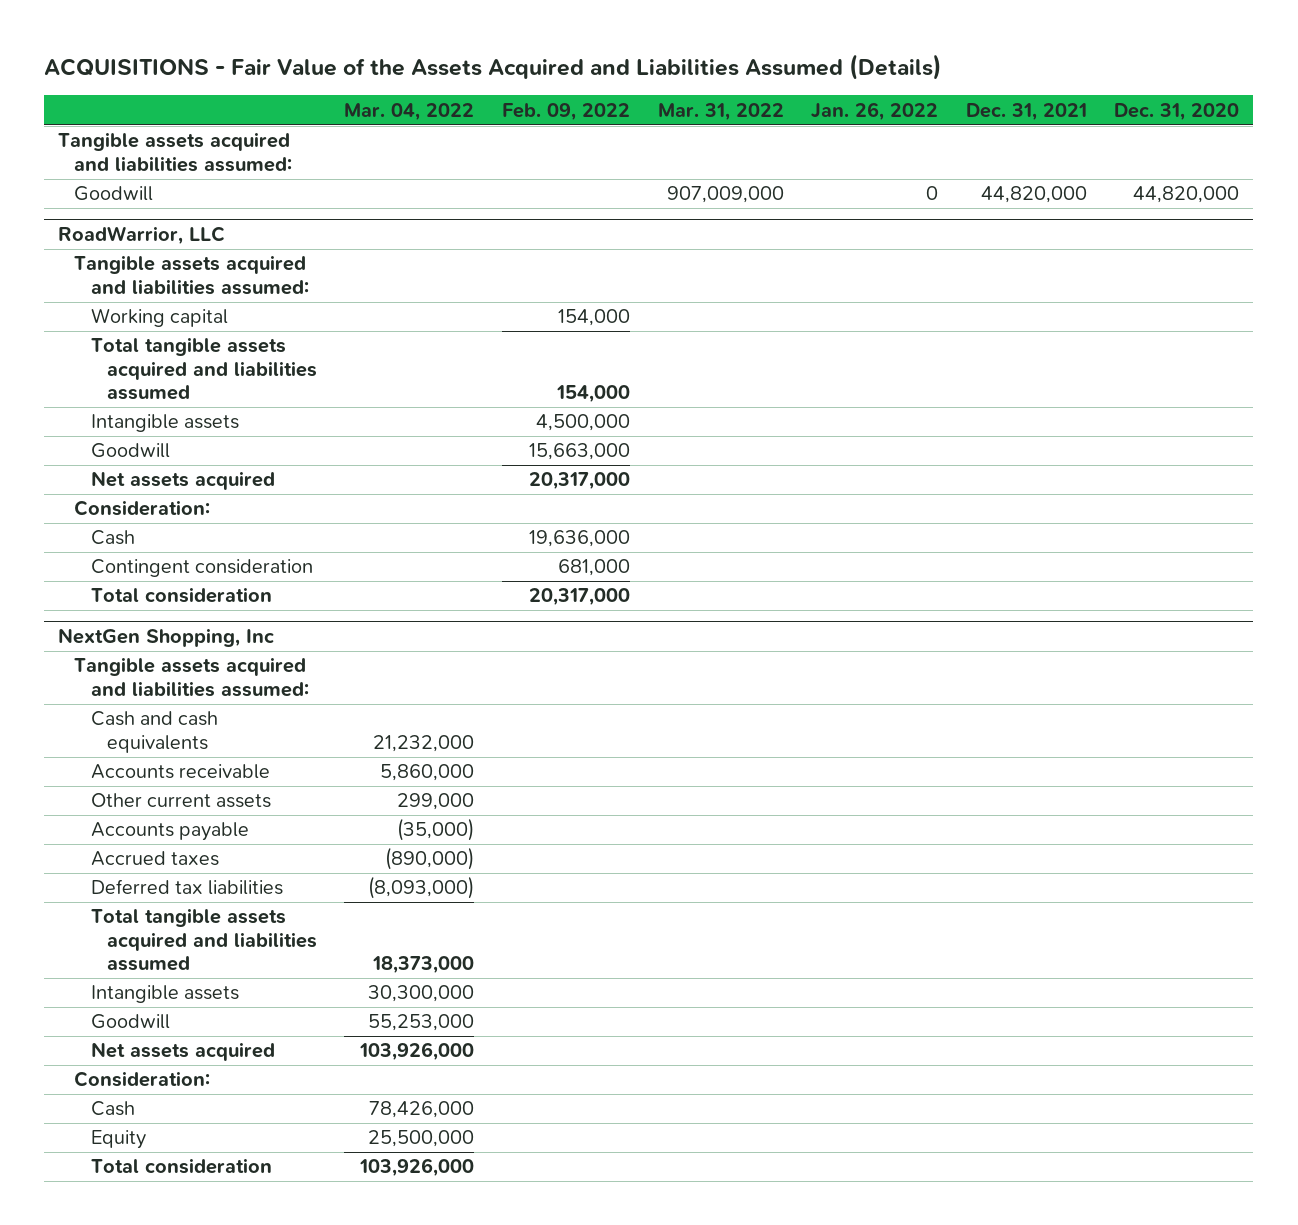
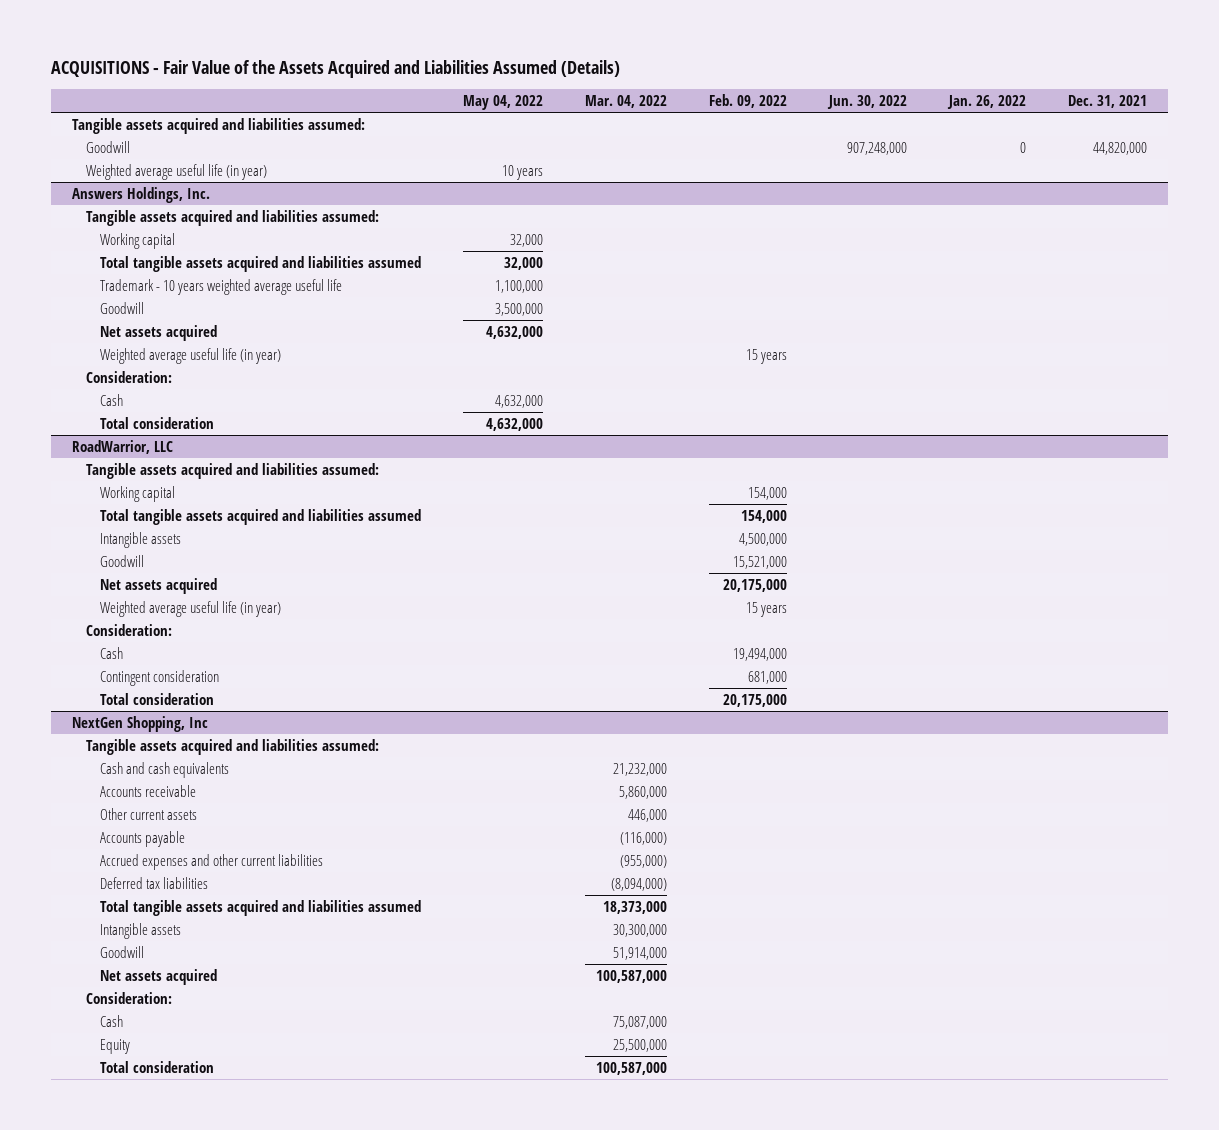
[657,102,784,121] Mar. 31, 2022 -> none
[1114,102,1240,121] Dec. 31, 2020 -> none
none -> [462,95,543,111] May 04, 2022
none -> [827,95,908,110] Jun. 30, 2022
none -> [85,163,267,180] Weighted average useful life (in year)
none -> [71,186,210,203] Answers Holdings, Inc.
none -> [85,209,379,226] Tangible assets acquired and liabilities assumed:
none -> [99,232,175,249] Working capital
none -> [99,255,421,272] Total tangible assets acquired and liabilities assumed
none -> [99,278,342,295] Trademark - 10 years weighted average useful life
none -> [99,301,144,314] Goodwill
none -> [99,324,217,341] Net assets acquired
none -> [99,347,281,364] Weighted average useful life (in year)
none -> [85,370,172,383] Consideration:
none -> [99,393,123,406] Cash
none -> [99,416,214,429] Total consideration
[528,443,630,461] 15,663,000 -> [732,555,787,569] 15,521,000
[528,472,630,491] 20,317,000 -> [722,578,787,592] 20,175,000
none -> [99,600,281,617] Weighted average useful life (in year)
[528,530,630,548] 19,636,000 -> [732,647,787,661] 19,494,000
[528,588,630,607] 20,317,000 -> [722,693,787,707] 20,175,000
[90,851,219,867] Accrued taxes -> none
[397,793,475,811] 299,000 -> [627,808,667,822] 446,000
[397,818,475,842] (35,000) -> [619,831,667,845] (116,000)
none -> [99,853,323,870] Accrued expenses and other current liabilities
[368,876,475,900] (8,093,000) -> [610,877,667,891] (8,094,000)
[368,1014,475,1032] 55,253,000 -> [612,946,667,960] 51,914,000
[359,1042,475,1062] 103,926,000 -> [595,969,667,983] 100,587,000
[369,1101,475,1119] 78,426,000 -> [612,1015,667,1029] 75,087,000
[359,1158,475,1178] 103,926,000 -> [595,1061,667,1075] 100,587,000

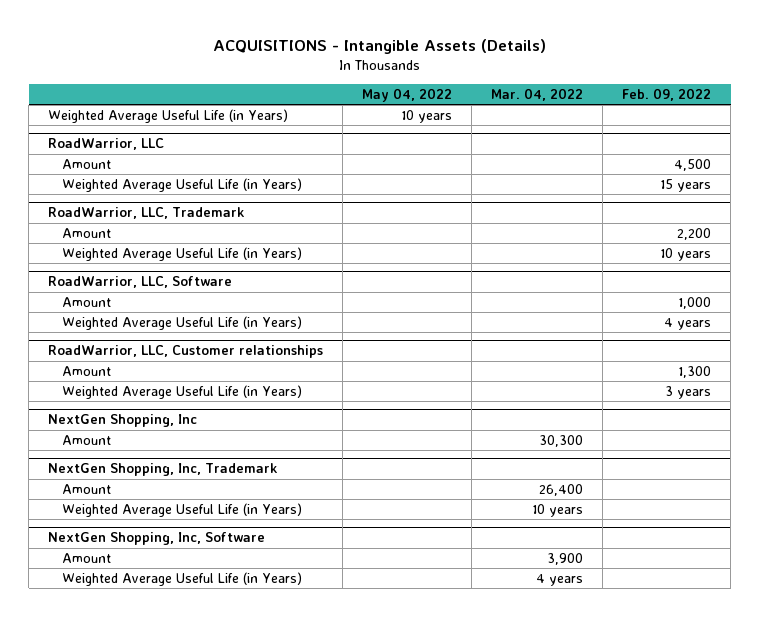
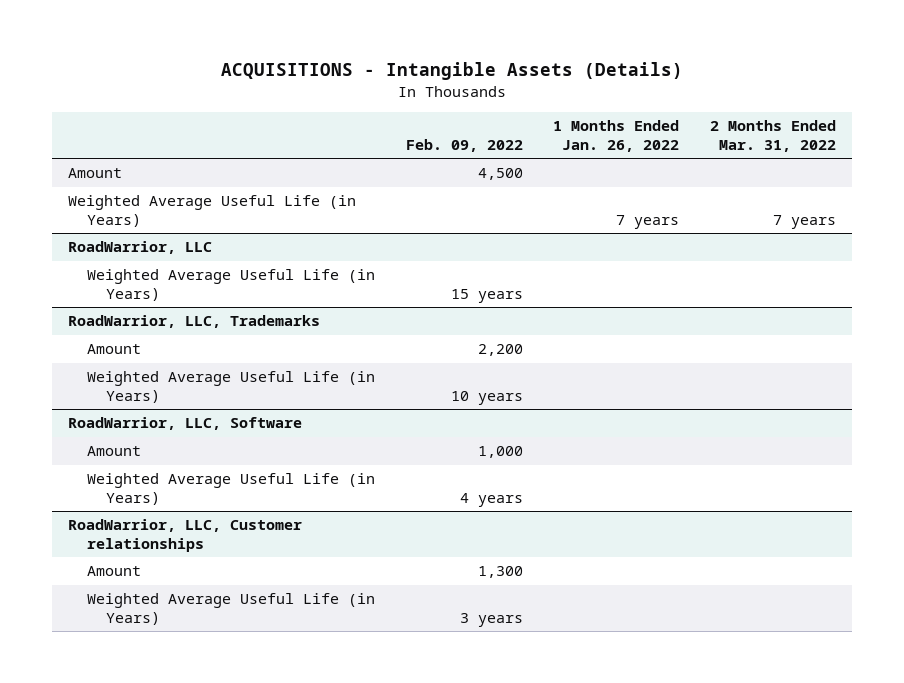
[362,87,453,102] May 04, 2022 -> none
[491,87,584,101] Mar. 04, 2022 -> none
none -> [553,120,680,152] 1 Months Ended Jan. 26, 2022
none -> [710,120,837,152] 2 Months Ended Mar. 31, 2022
none -> [67,168,122,179] Amount
[61,158,111,169] Amount -> none
[48,207,246,220] RoadWarrior, LLC, Trademark -> [67,315,320,329] RoadWarrior, LLC, Trademarks
[48,414,198,428] NextGen Shopping, Inc -> none
[61,434,111,445] Amount -> none
[48,463,279,477] NextGen Shopping, Inc, Trademark -> none
[61,483,111,494] Amount -> none
[61,502,302,517] Weighted Average Useful Life (in Years) -> none
[48,532,266,546] NextGen Shopping, Inc, Software -> none
[61,552,111,563] Amount -> none
[61,571,302,586] Weighted Average Useful Life (in Years) -> none

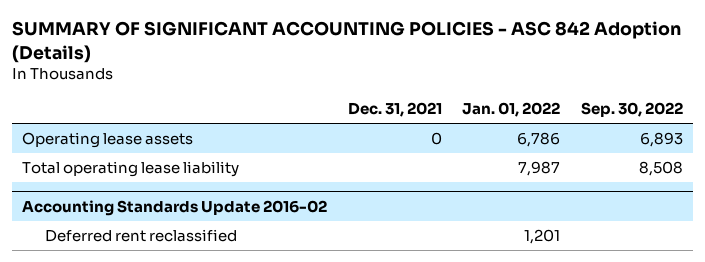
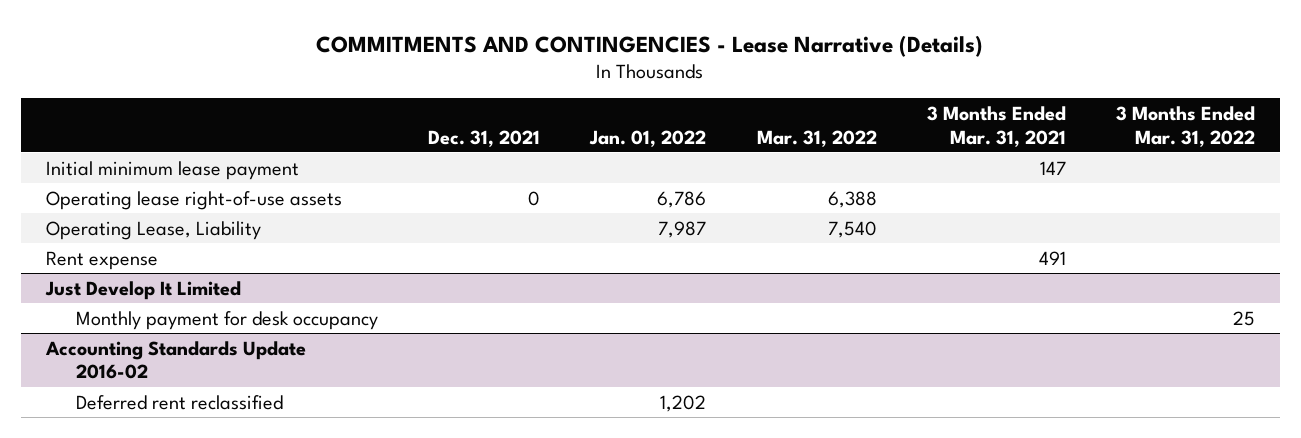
[12,21,682,63] SUMMARY OF SIGNIFICANT ACCOUNTING POLICIES - ASC 842 Adoption (Details) -> [316,34,984,57] COMMITMENTS AND CONTINGENCIES - Lease Narrative (Details)
[580,102,683,118] Sep. 30, 2022 -> none
none -> [756,129,877,147] Mar. 31, 2022
none -> [926,105,1066,147] 3 Months Ended Mar. 31, 2021
none -> [1116,105,1256,147] 3 Months Ended Mar. 31, 2022
none -> [45,160,299,180] Initial minimum lease payment
[22,131,194,148] Operating lease assets -> [45,190,342,210] Operating lease right-of-use assets
[22,160,240,177] Total operating lease liability -> [45,220,261,240] Operating Lease, Liability
none -> [45,250,158,270] Rent expense
none -> [44,280,241,300] Just Develop It Limited
none -> [76,310,379,330] Monthly payment for desk occupancy
[524,228,561,244] 1,201 -> [660,394,707,412] 1,202

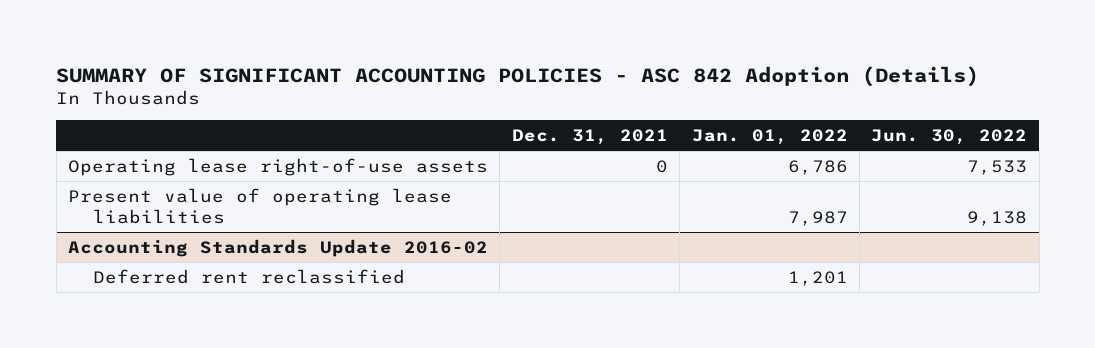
[316,34,984,57] COMMITMENTS AND CONTINGENCIES - Lease Narrative (Details) -> [56,65,980,87] SUMMARY OF SIGNIFICANT ACCOUNTING POLICIES - ASC 842 Adoption (Details)
[756,129,877,147] Mar. 31, 2022 -> none
[926,105,1066,147] 3 Months Ended Mar. 31, 2021 -> none
[1116,105,1256,147] 3 Months Ended Mar. 31, 2022 -> none
none -> [871,129,1028,146] Jun. 30, 2022
[45,160,299,180] Initial minimum lease payment -> none
[45,250,158,270] Rent expense -> none
[44,280,241,300] Just Develop It Limited -> none
[76,310,379,330] Monthly payment for desk occupancy -> none
[45,220,261,240] Operating Lease, Liability -> [67,187,452,224] Present value of operating lease liabilities
[660,394,707,412] 1,202 -> [787,270,848,286] 1,201

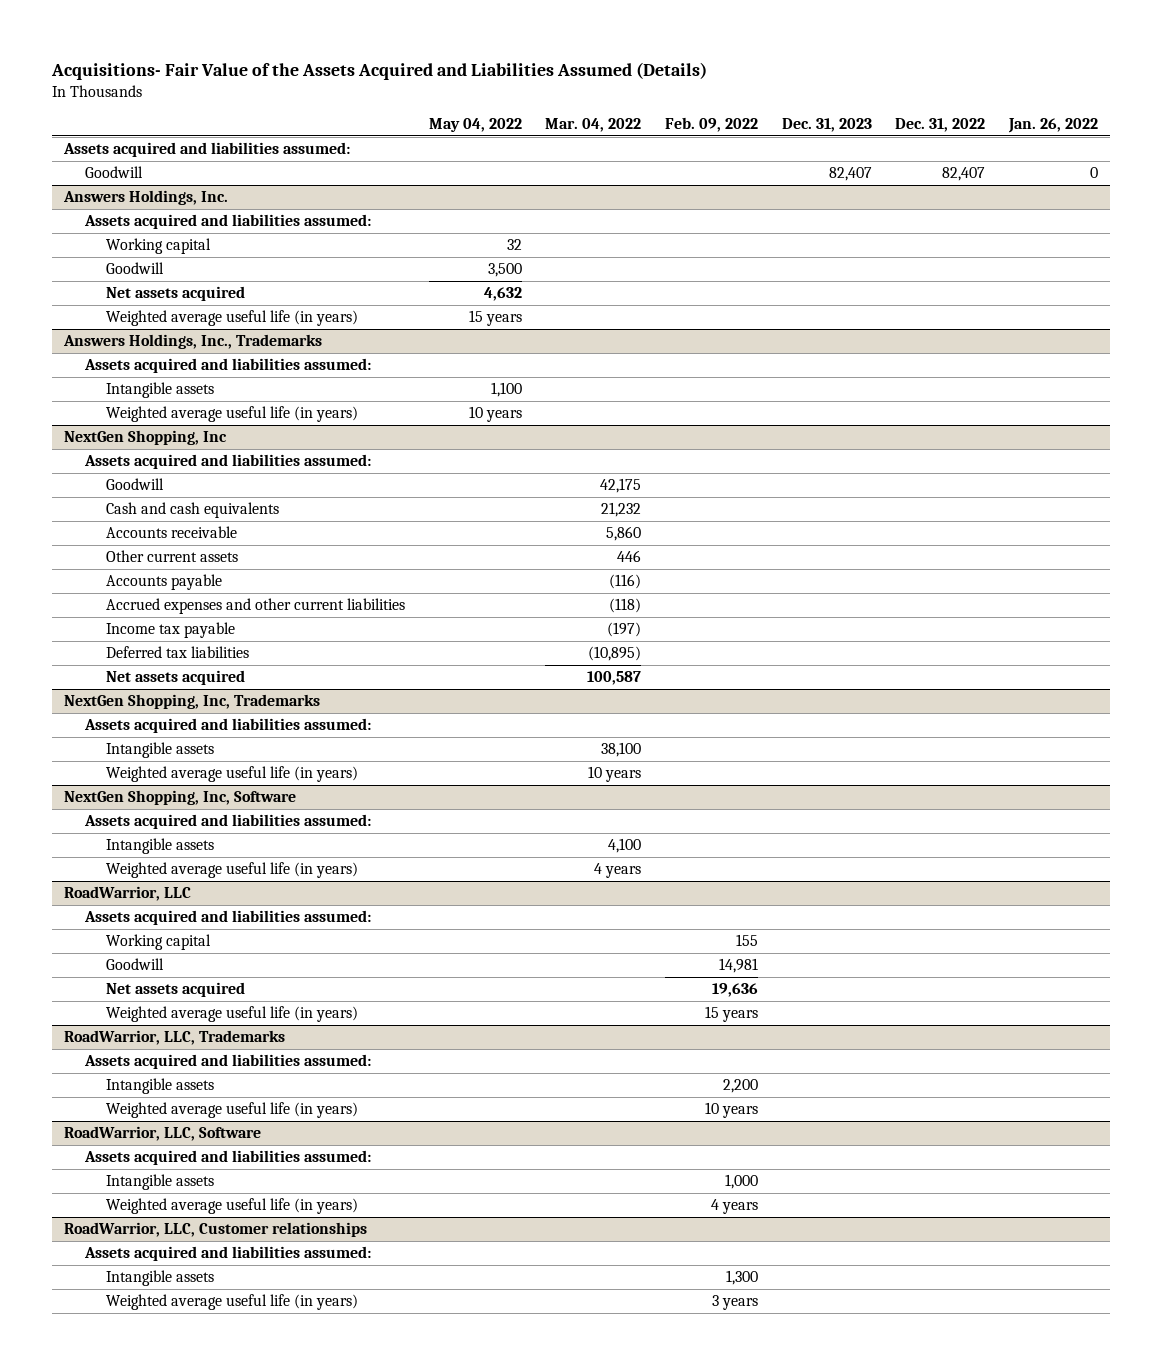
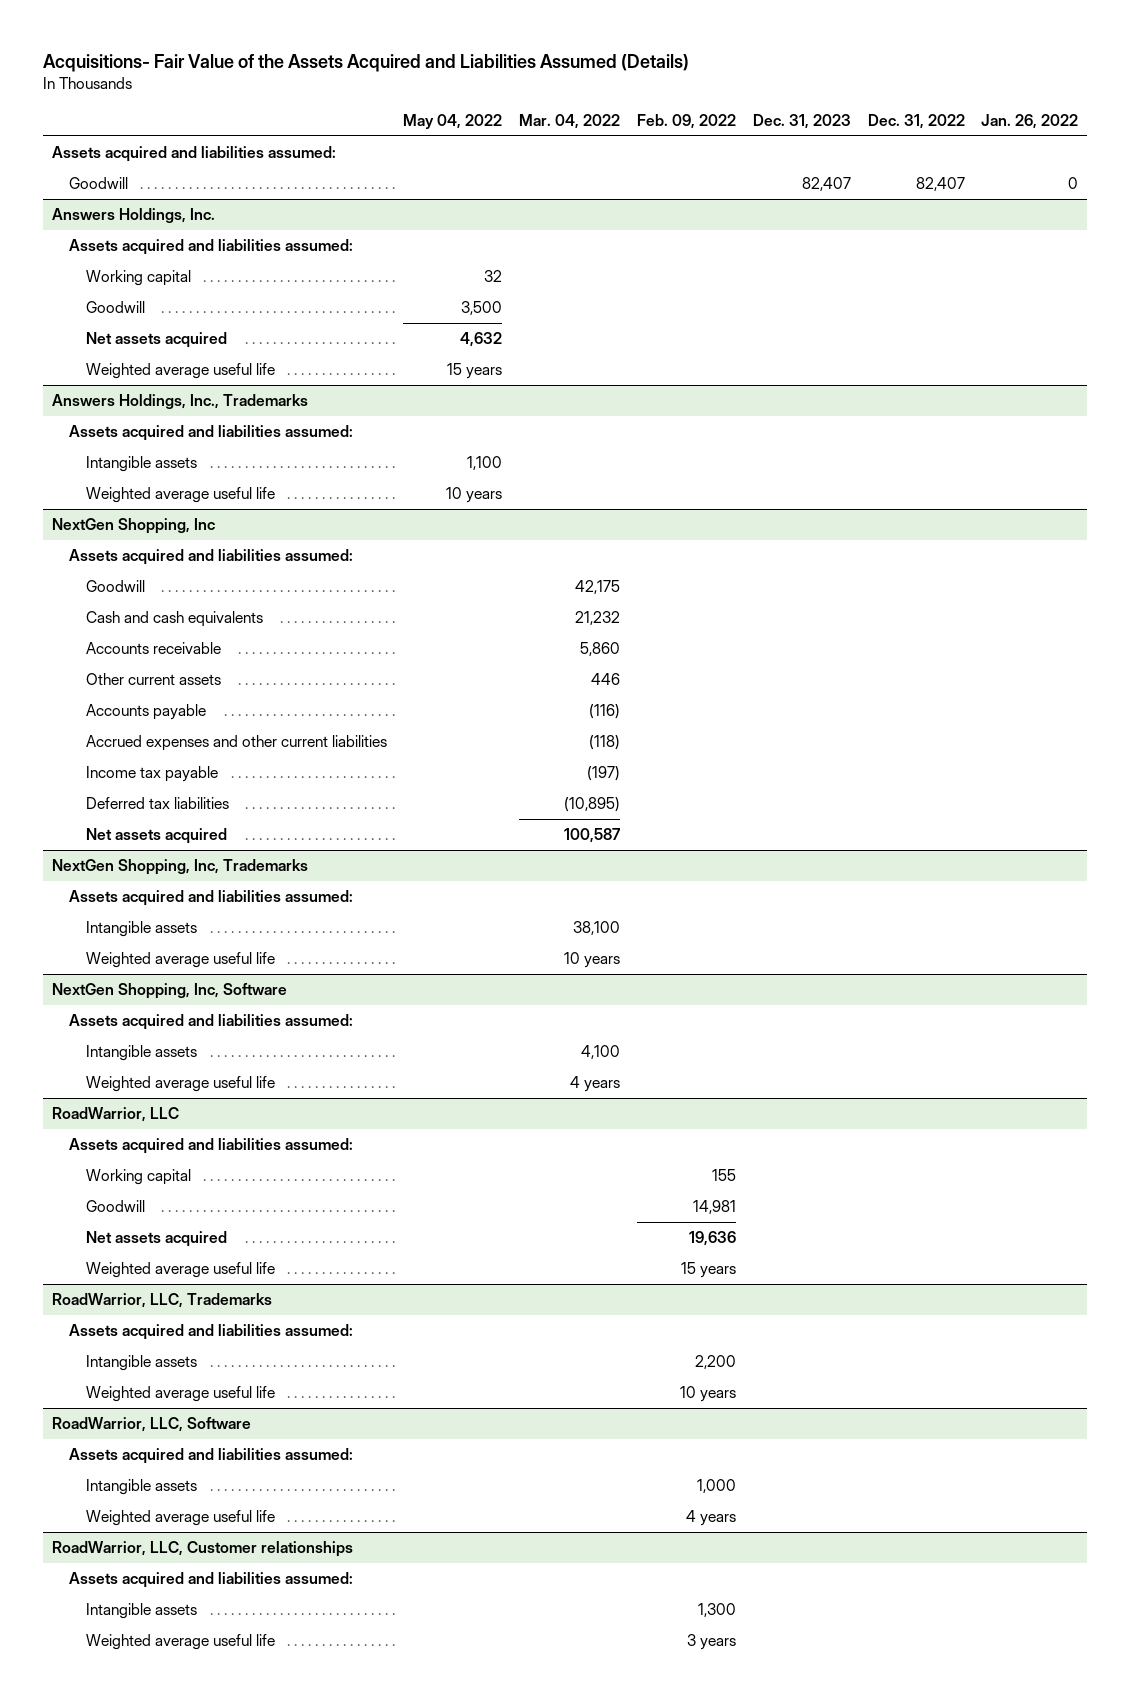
[106,310,359,327] Weighted average useful life (in years) -> [85,363,275,380] Weighted average useful life
[106,406,359,423] Weighted average useful life (in years) -> [85,487,275,504] Weighted average useful life
[106,766,359,783] Weighted average useful life (in years) -> [85,952,275,969] Weighted average useful life
[106,862,359,879] Weighted average useful life (in years) -> [85,1076,275,1093] Weighted average useful life
[106,1006,359,1023] Weighted average useful life (in years) -> [85,1262,275,1279] Weighted average useful life
[106,1102,359,1119] Weighted average useful life (in years) -> [85,1386,275,1403] Weighted average useful life
[106,1198,359,1215] Weighted average useful life (in years) -> [85,1510,275,1527] Weighted average useful life
[106,1294,359,1311] Weighted average useful life (in years) -> [85,1634,275,1651] Weighted average useful life

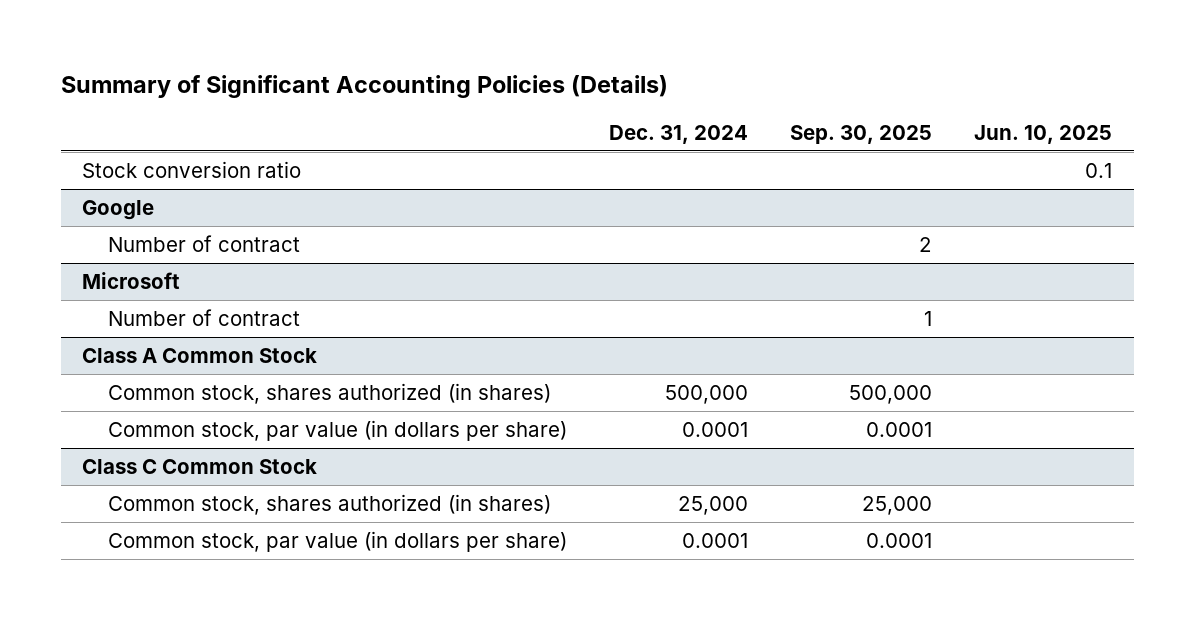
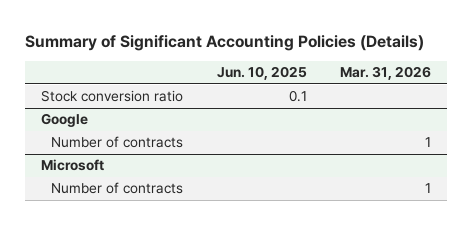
[609,124,749,144] Dec. 31, 2024 -> none
[790,124,933,144] Sep. 30, 2025 -> none
none -> [339,66,431,81] Mar. 31, 2026
[108,235,301,253] Number of contract -> [51,136,184,149] Number of contracts
[82,348,318,364] Class A Common Stock -> none
[108,383,552,405] Common stock, shares authorized (in shares) -> none
[108,420,568,442] Common stock, par value (in dollars per share) -> none
[82,459,318,475] Class C Common Stock -> none
[108,494,552,516] Common stock, shares authorized (in shares) -> none
[108,531,568,553] Common stock, par value (in dollars per share) -> none
[108,309,301,327] Number of contract -> [51,182,184,195] Number of contracts

